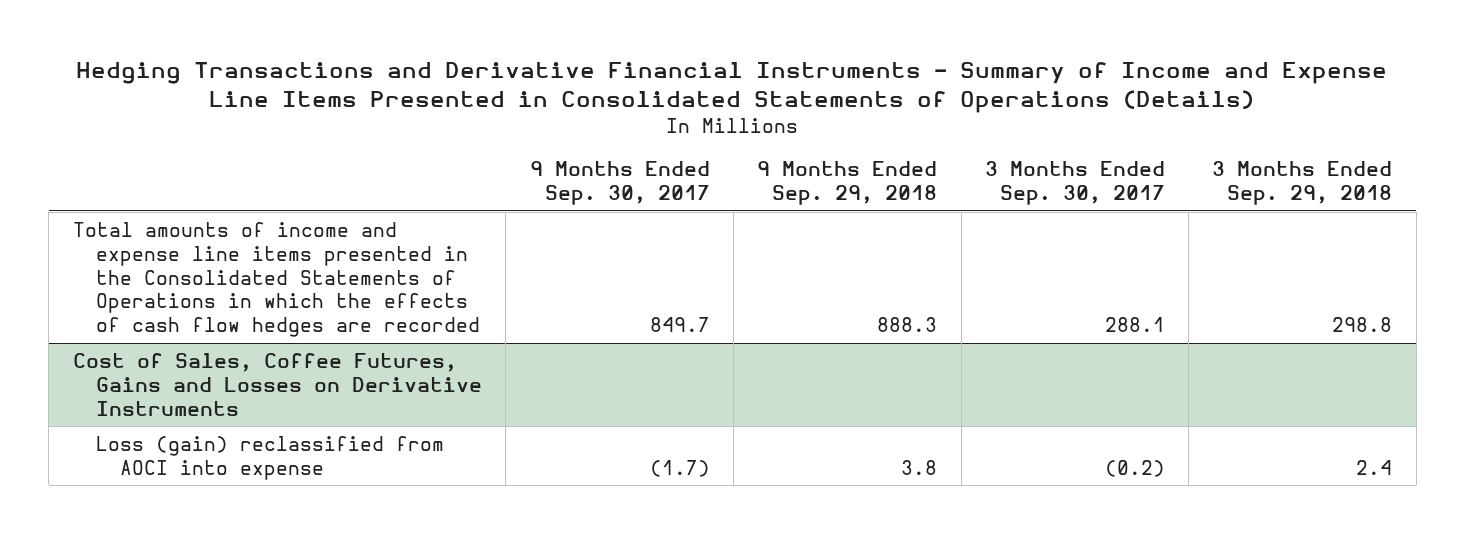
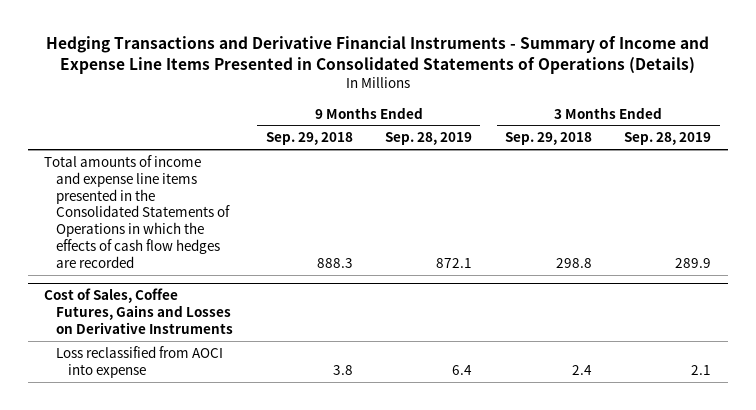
[529,161,710,206] 9 Months Ended Sep. 30, 2017 -> none
[984,161,1165,206] 3 Months Ended Sep. 30, 2017 -> none
none -> [385,132,473,146] Sep. 28, 2019
none -> [624,132,712,146] Sep. 28, 2019
[96,435,445,480] Loss (gain) reclassified from AOCI into expense -> [55,345,223,378] Loss reclassified from AOCI into expense

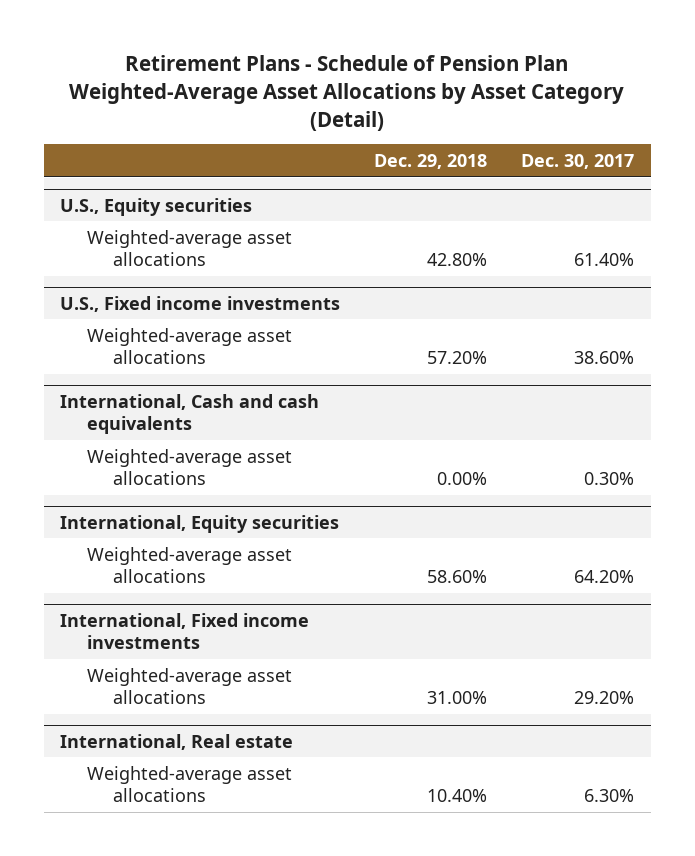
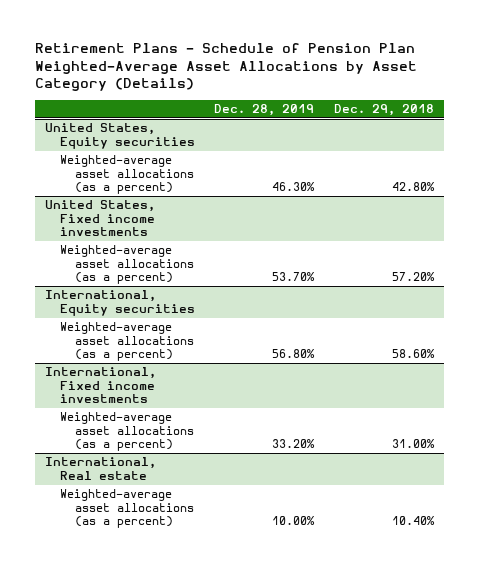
[69,55,625,131] Retirement Plans - Schedule of Pension Plan Weighted-Average Asset Allocations by Asset Category (Detail) -> [35,42,418,92] Retirement Plans - Schedule of Pension Plan Weighted-Average Asset Allocations by Asset Category (Details)
[521,153,635,169] Dec. 30, 2017 -> none
none -> [214,104,315,117] Dec. 28, 2019
[60,197,253,216] U.S., Equity securities -> none
[60,295,341,312] U.S., Fixed income investments -> none
[60,393,320,435] International, Cash and cash equivalents -> none
[86,448,292,485] Weighted-average asset allocations -> none
none -> [44,123,195,149] United States, Equity securities
[86,229,292,266] Weighted-average asset allocations -> [59,155,195,195] Weighted-average asset allocations (as a percent)
none -> [44,200,155,237] United States, Fixed income investments
[86,327,292,364] Weighted-average asset allocations -> [59,245,195,285] Weighted-average asset allocations (as a percent)
[86,546,292,583] Weighted-average asset allocations -> [59,322,195,362] Weighted-average asset allocations (as a percent)
[86,667,292,704] Weighted-average asset allocations -> [59,412,195,452] Weighted-average asset allocations (as a percent)
[86,765,292,802] Weighted-average asset allocations -> [59,489,195,529] Weighted-average asset allocations (as a percent)

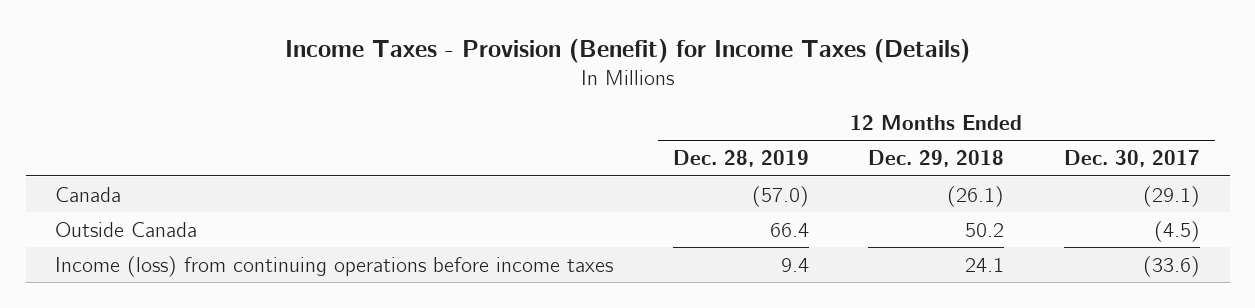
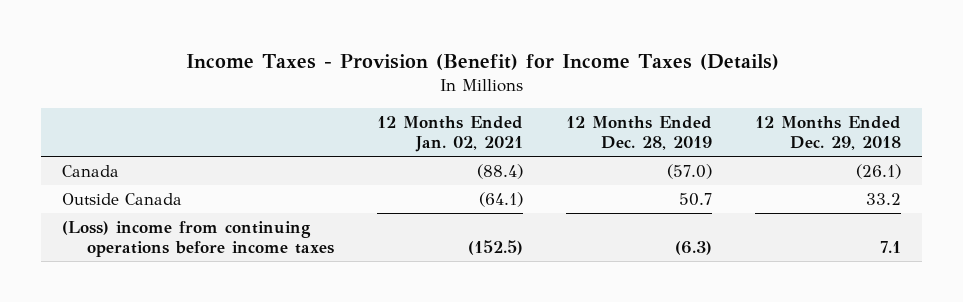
[1063,150,1200,168] Dec. 30, 2017 -> none
none -> [376,115,523,153] 12 Months Ended Jan. 02, 2021
[769,222,809,237] 66.4 -> [678,192,712,206] 50.7
[965,222,1005,237] 50.2 -> [865,192,901,205] 33.2
[55,255,614,277] Income (loss) from continuing operations before income taxes -> [62,220,334,258] (Loss) income from continuing operations before income taxes
[780,257,809,272] 9.4 -> [674,241,712,256] (6.3)
[965,257,1005,272] 24.1 -> [879,241,901,254] 7.1

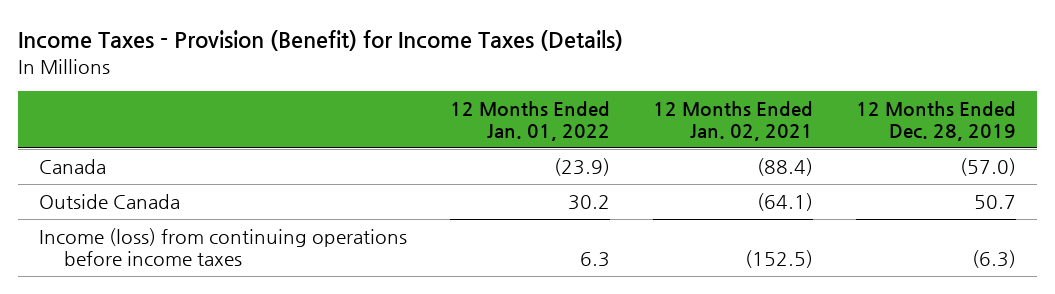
[754,115,901,151] 12 Months Ended Dec. 29, 2018 -> none
none -> [450,101,611,142] 12 Months Ended Jan. 01, 2022
[62,220,334,258] (Loss) income from continuing operations before income taxes -> [39,227,408,266] Income (loss) from continuing operations before income taxes

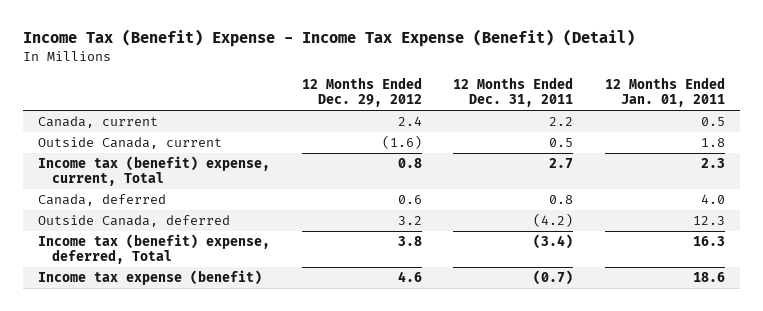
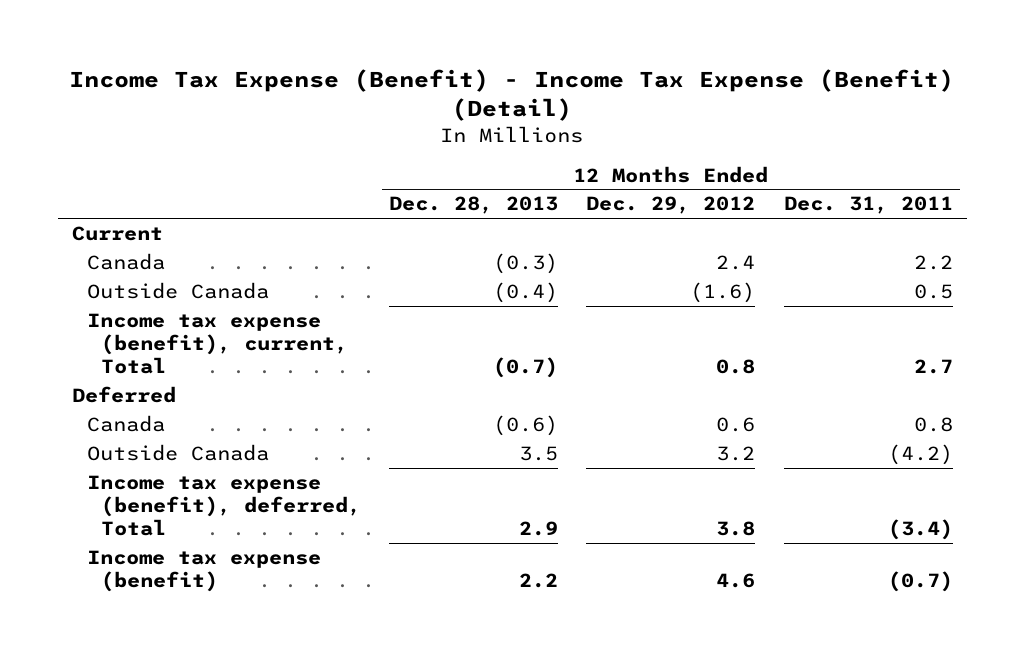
[22,29,635,48] Income Tax (Benefit) Expense - Income Tax Expense (Benefit) (Detail) -> [69,69,955,122] Income Tax Expense (Benefit) - Income Tax Expense (Benefit) (Detail)
[604,76,725,108] 12 Months Ended Jan. 01, 2011 -> none
none -> [389,196,559,215] Dec. 28, 2013
none -> [72,225,164,241] Current
[38,116,159,129] Canada, current -> [86,252,165,270] Canada
[38,137,223,150] Outside Canada, current -> [86,281,269,299] Outside Canada
[38,156,271,187] Income tax (benefit) expense, current, Total -> [86,312,349,375] Income tax expense (benefit), current, Total
none -> [72,385,177,403] Deferred
[38,194,167,207] Canada, deferred -> [86,414,165,432] Canada
[38,215,231,228] Outside Canada, deferred -> [86,443,269,461] Outside Canada
[38,234,271,265] Income tax (benefit) expense, deferred, Total -> [86,474,362,537] Income tax expense (benefit), deferred, Total

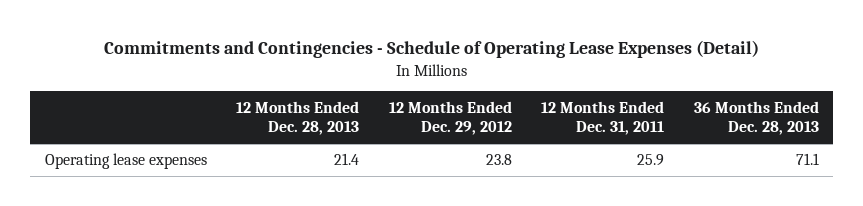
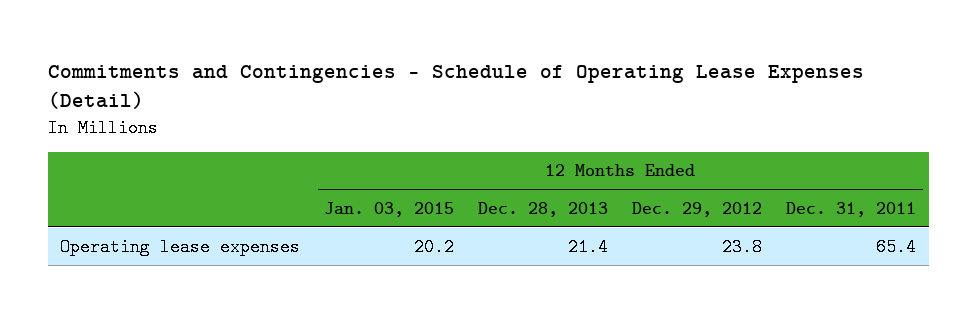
[693,100,819,136] 36 Months Ended Dec. 28, 2013 -> none
none -> [324,201,455,217] Jan. 03, 2015
[637,154,665,167] 25.9 -> [876,238,917,257] 65.4

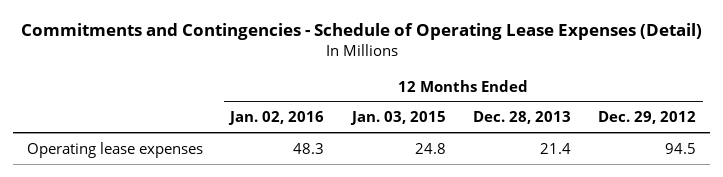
[786,201,917,217] Dec. 31, 2011 -> none
none -> [228,111,325,126] Jan. 02, 2016
[414,238,455,257] 20.2 -> [414,142,446,154] 24.8
[722,238,763,257] 23.8 -> [665,142,697,154] 94.5

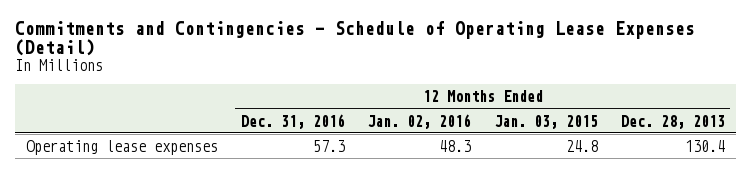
[598,111,697,125] Dec. 29, 2012 -> none
none -> [240,113,345,129] Dec. 31, 2016
[539,142,571,154] 21.4 -> [684,140,725,153] 130.4

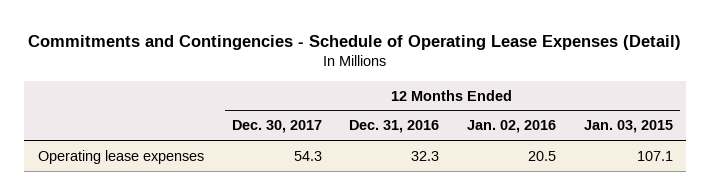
[620,114,725,129] Dec. 28, 2013 -> none
none -> [231,120,322,134] Dec. 30, 2017
[312,140,345,153] 57.3 -> [411,150,440,161] 32.3
[439,140,472,153] 48.3 -> [527,150,556,161] 20.5
[566,140,599,153] 24.8 -> [636,150,673,161] 107.1

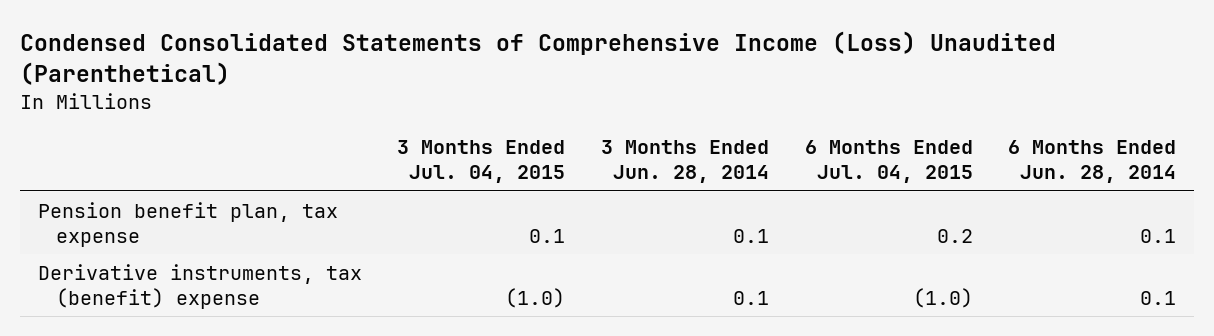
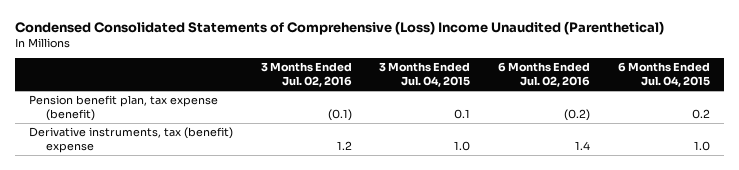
[19,30,1056,85] Condensed Consolidated Statements of Comprehensive Income (Loss) Unaudited (Parenthetical) -> [14,21,664,36] Condensed Consolidated Statements of Comprehensive (Loss) Income Unaudited (Parenthetical)
[601,140,770,184] 3 Months Ended Jun. 28, 2014 -> none
[1008,140,1177,184] 6 Months Ended Jun. 28, 2014 -> none
none -> [260,62,352,88] 3 Months Ended Jul. 02, 2016
none -> [498,62,591,88] 6 Months Ended Jul. 02, 2016
[37,201,338,247] Pension benefit plan, tax expense -> [28,94,218,122] Pension benefit plan, tax expense (benefit)
[505,287,566,308] (1.0) -> [454,141,471,152] 1.0
[912,287,973,308] (1.0) -> [694,141,711,152] 1.0

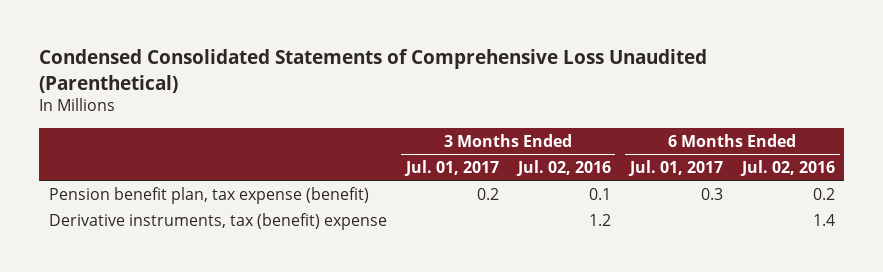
[14,21,664,36] Condensed Consolidated Statements of Comprehensive (Loss) Income Unaudited (Parenthetical) -> [39,49,708,93] Condensed Consolidated Statements of Comprehensive Loss Unaudited (Parenthetical)
[379,62,471,88] 3 Months Ended Jul. 04, 2015 -> none
[618,62,711,88] 6 Months Ended Jul. 04, 2015 -> none
none -> [403,160,499,177] Jul. 01, 2017
none -> [627,160,723,177] Jul. 01, 2017
[327,109,352,122] (0.1) -> [588,187,611,200] 0.1
[564,109,591,122] (0.2) -> [812,187,835,200] 0.2

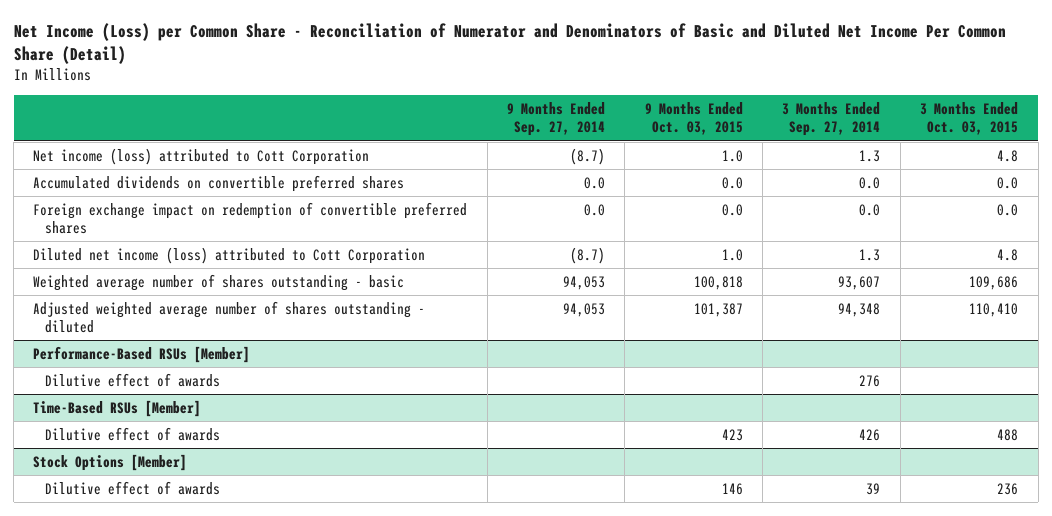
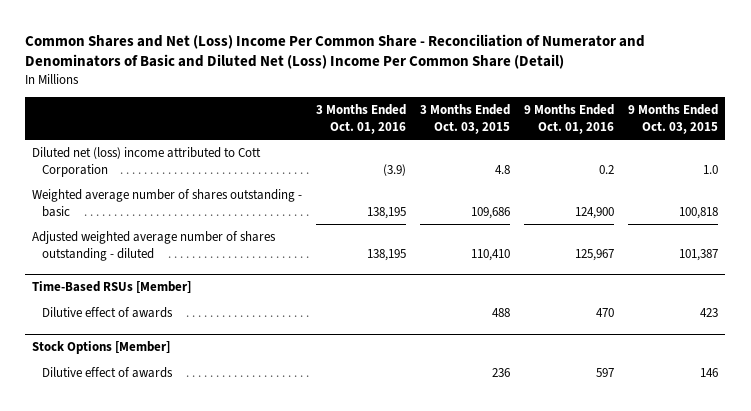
[13,22,1006,65] Net Income (Loss) per Common Share - Reconciliation of Numerator and Denominators of Basic and Diluted Net Income Per Common Share (Detail) -> [25,33,646,70] Common Shares and Net (Loss) Income Per Common Share - Reconciliation of Numerator and Denominators of Basic and Diluted Net (Loss) Income Per Common Share (Detail)
[507,102,606,137] 9 Months Ended Sep. 27, 2014 -> none
[782,102,881,137] 3 Months Ended Sep. 27, 2014 -> none
none -> [316,104,407,134] 3 Months Ended Oct. 01, 2016
none -> [524,104,615,134] 9 Months Ended Oct. 01, 2016
[33,147,370,165] Net income (loss) attributed to Cott Corporation -> none
[33,174,405,192] Accumulated dividends on convertible preferred shares -> none
[33,201,468,234] Foreign exchange impact on redemption of convertible preferred shares -> none
[33,246,426,264] Diluted net income (loss) attributed to Cott Corporation -> [32,147,262,177] Diluted net (loss) income attributed to Cott Corporation
[33,345,251,363] Performance-Based RSUs [Member] -> none
[44,372,220,387] Dilutive effect of awards -> none

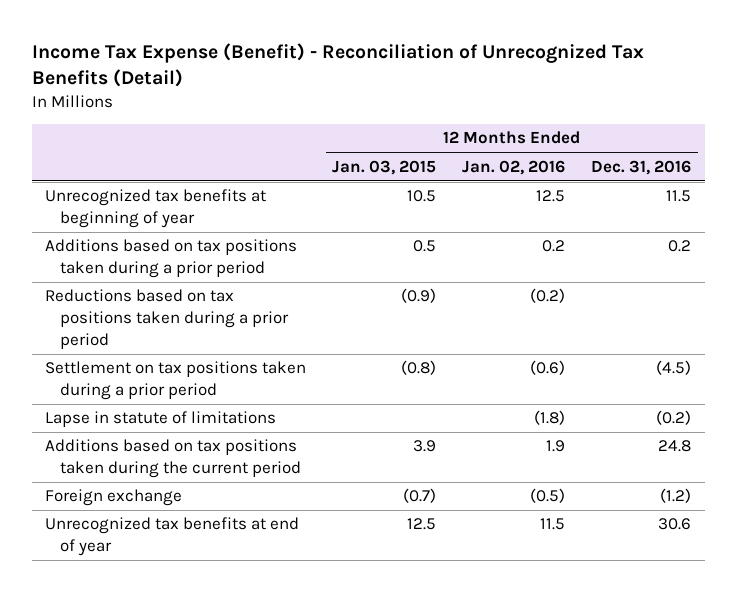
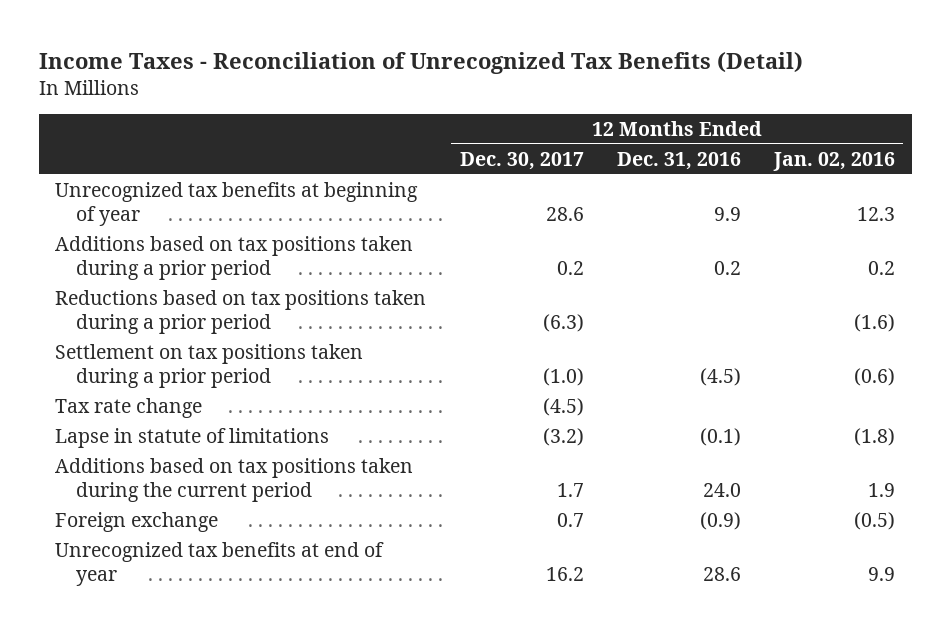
[31,43,644,88] Income Tax Expense (Benefit) - Reconciliation of Unrecognized Tax Benefits (Detail) -> [38,51,803,74] Income Taxes - Reconciliation of Unrecognized Tax Benefits (Detail)
[332,159,437,175] Jan. 03, 2015 -> none
none -> [459,151,584,170] Dec. 30, 2017
[536,190,566,203] 12.5 -> [857,207,896,222] 12.3
[666,190,692,203] 11.5 -> [713,207,741,222] 9.9
[530,288,566,304] (0.2) -> [854,314,896,333] (1.6)
none -> [55,397,203,418] Tax rate change
[656,410,692,426] (0.2) -> [699,427,741,446] (0.1)
[658,440,692,453] 24.8 -> [702,483,741,498] 24.0
[660,488,692,504] (1.2) -> [699,511,741,530] (0.9)
[540,518,566,531] 11.5 -> [868,567,896,582] 9.9
[658,518,692,531] 30.6 -> [702,567,741,582] 28.6

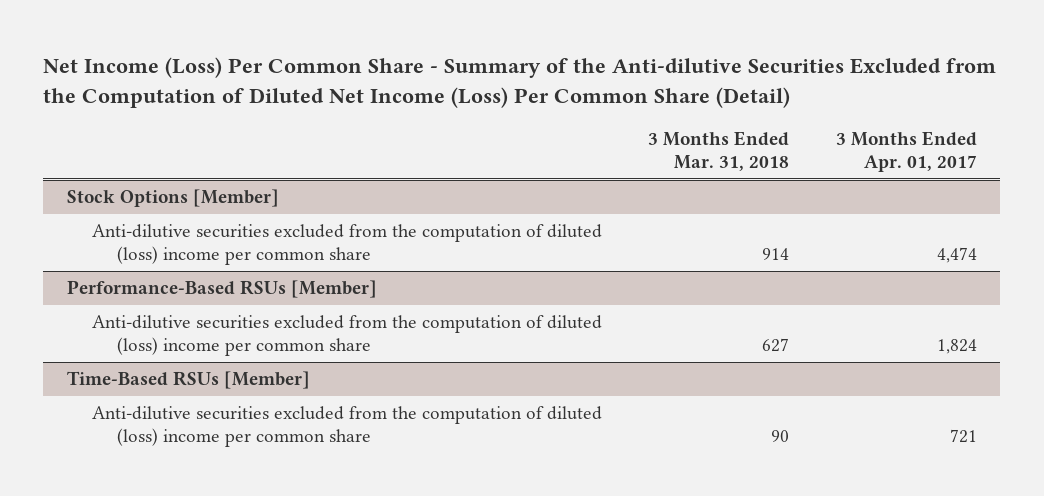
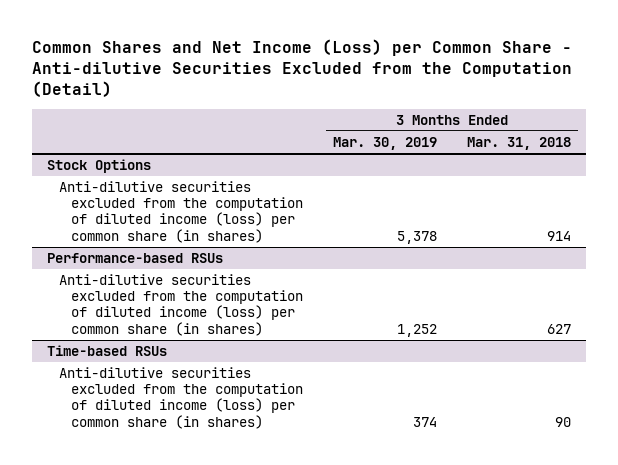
[43,57,997,108] Net Income (Loss) Per Common Share - Summary of the Anti-dilutive Securities Excluded from the Computation of Diluted Net Income (Loss) Per Common Share (Detail) -> [31,38,572,97] Common Shares and Net Income (Loss) per Common Share - Anti-dilutive Securities Excluded from the Computation (Detail)
[836,131,978,173] 3 Months Ended Apr. 01, 2017 -> none
none -> [333,137,438,151] Mar. 30, 2019
[66,189,279,208] Stock Options [Member] -> [46,159,151,174] Stock Options
[91,224,602,266] Anti-dilutive securities excluded from the computation of diluted (loss) income per common share -> [59,181,304,243] Anti-dilutive securities excluded from the computation of diluted income (loss) per common share (in shares)
[66,280,377,299] Performance-Based RSUs [Member] -> [46,253,223,264] Performance-based RSUs
[91,315,602,357] Anti-dilutive securities excluded from the computation of diluted (loss) income per common share -> [59,274,304,336] Anti-dilutive securities excluded from the computation of diluted income (loss) per common share (in shares)
[66,371,310,390] Time-Based RSUs [Member] -> [46,345,167,357] Time-based RSUs
[91,406,602,448] Anti-dilutive securities excluded from the computation of diluted (loss) income per common share -> [59,367,304,429] Anti-dilutive securities excluded from the computation of diluted income (loss) per common share (in shares)

